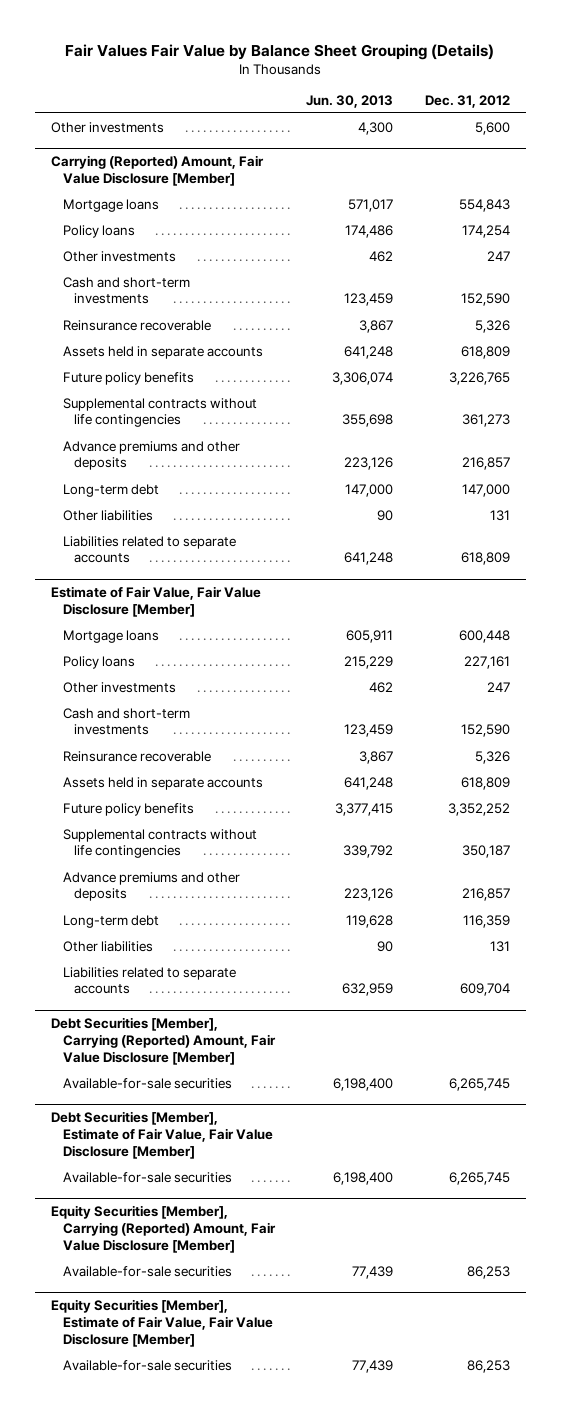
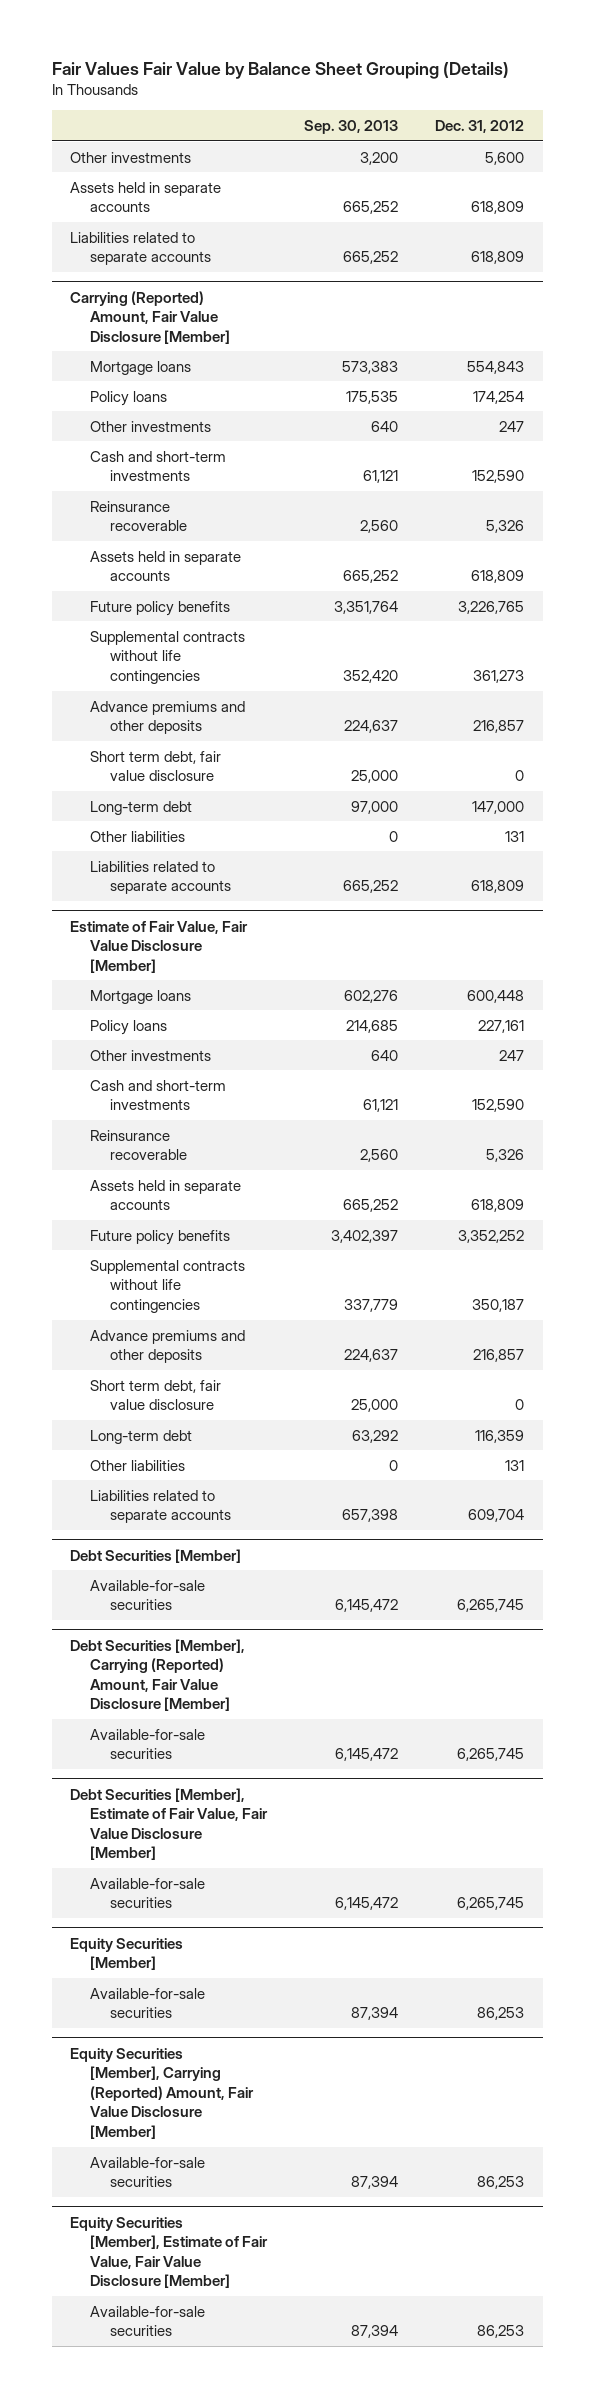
[306,94,394,108] Jun. 30, 2013 -> none
none -> [303,120,398,135] Sep. 30, 2013
none -> [70,181,222,213] Assets held in separate accounts
none -> [70,231,211,266] Liabilities related to separate accounts
none -> [89,750,221,782] Short term debt, fair value disclosure
none -> [89,1379,221,1411] Short term debt, fair value disclosure
none -> [70,1548,242,1563] Debt Securities [Member]
none -> [89,1579,205,1611] Available-for-sale securities
none -> [70,1937,184,1971] Equity Securities [Member]
none -> [89,1987,205,2019] Available-for-sale securities

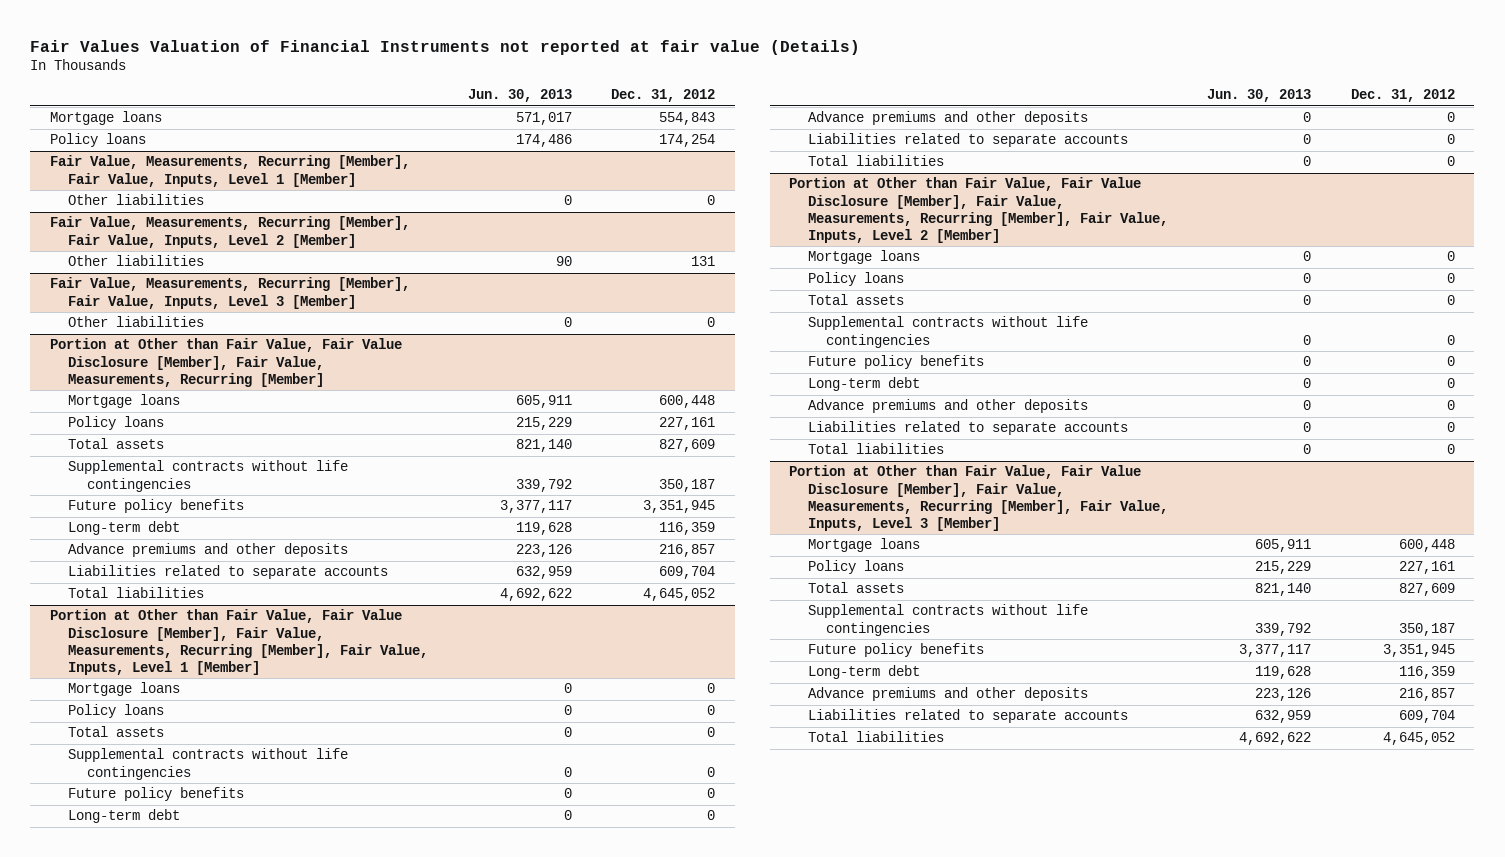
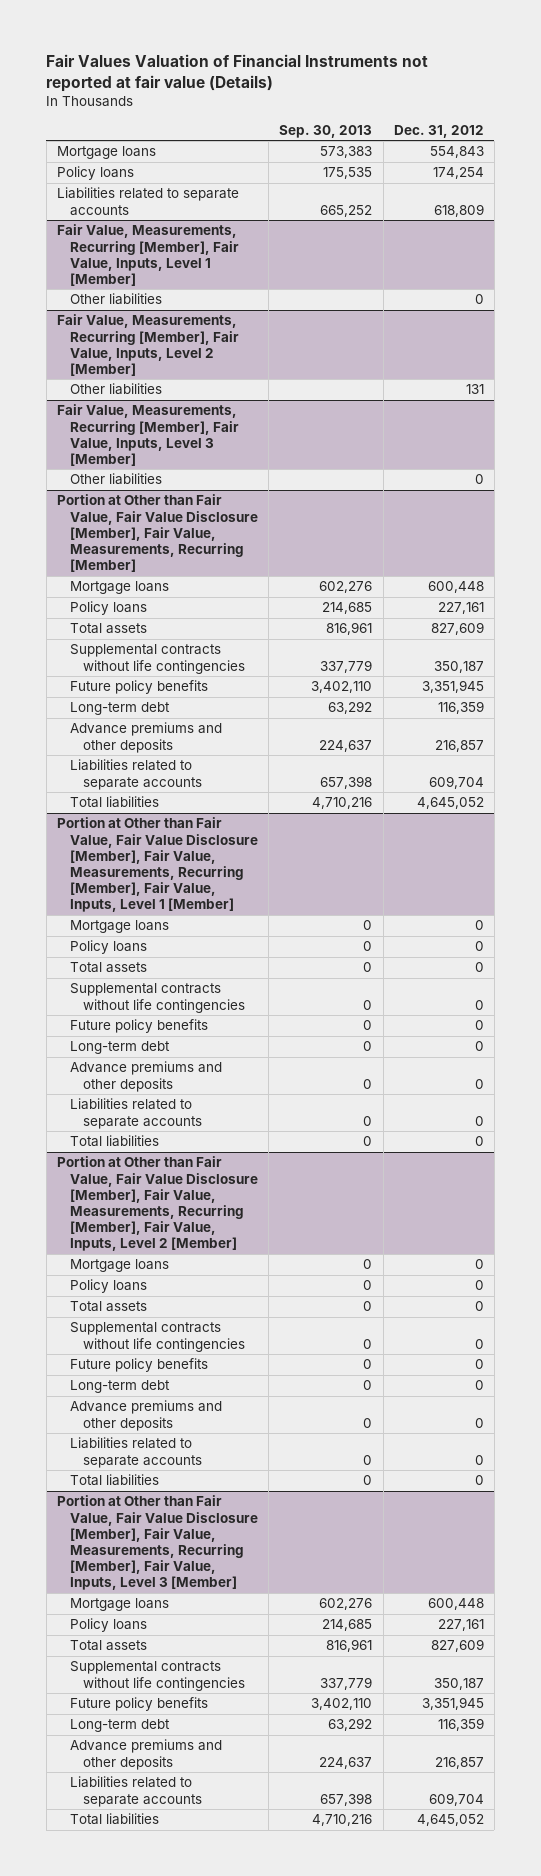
[467,89,572,103] Jun. 30, 2013 -> none
none -> [279,124,373,138] Sep. 30, 2013
none -> [56,187,239,216] Liabilities related to separate accounts

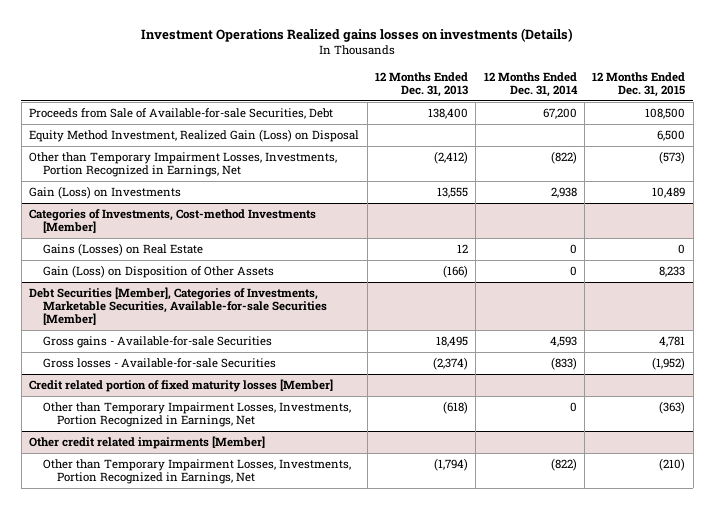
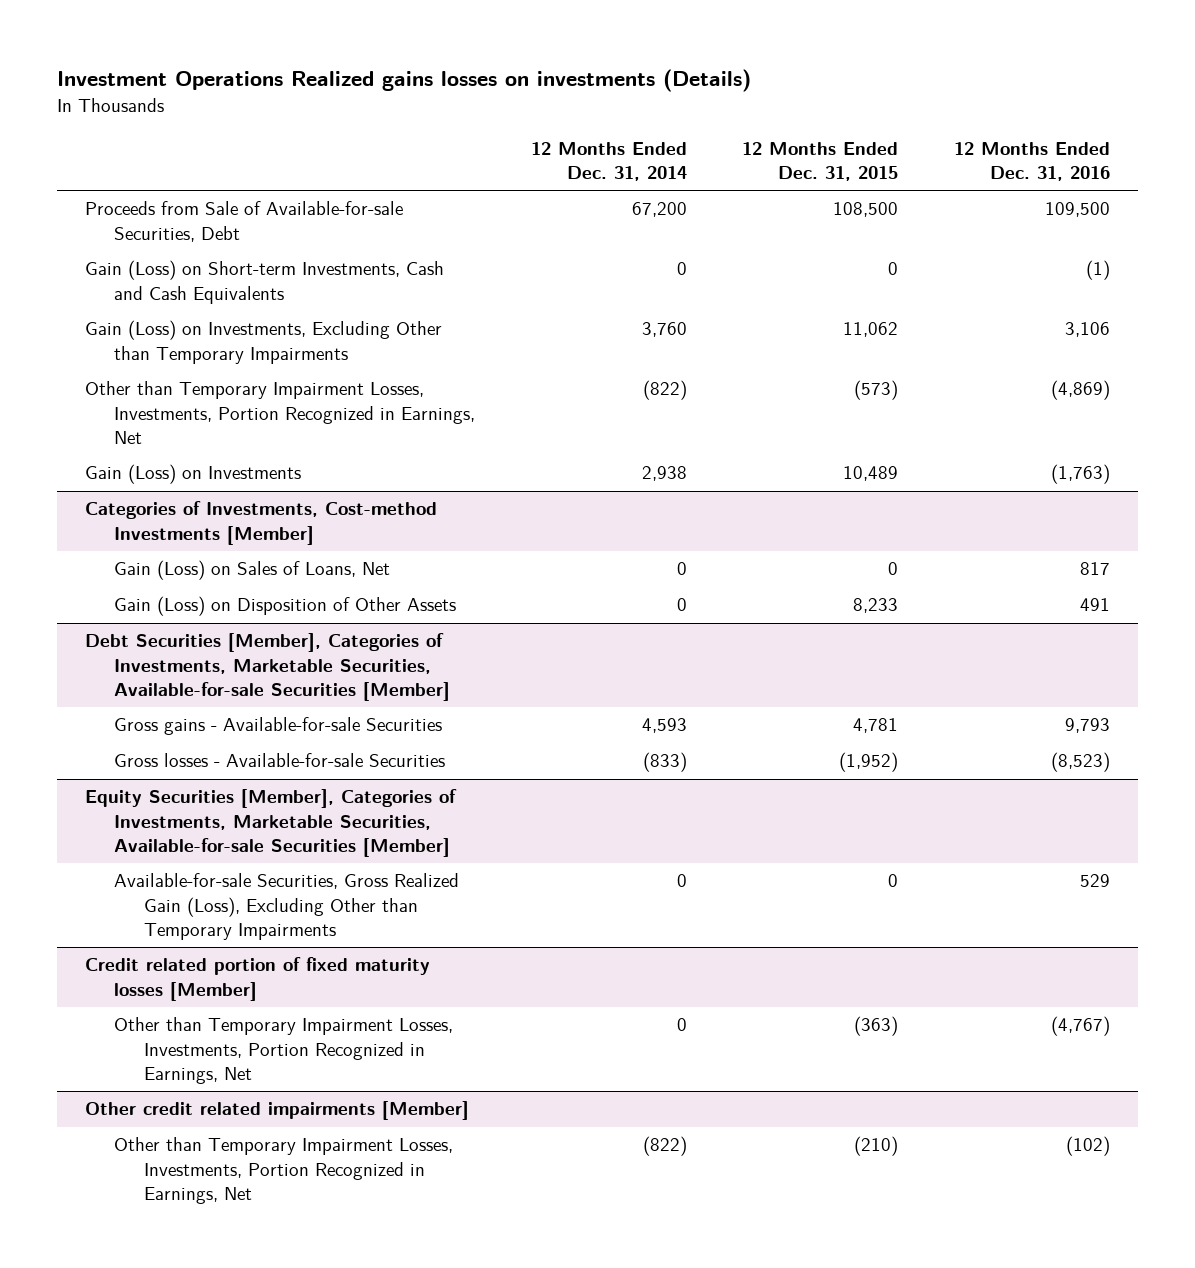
[374,71,468,98] 12 Months Ended Dec. 31, 2013 -> none
none -> [953,141,1110,182] 12 Months Ended Dec. 31, 2016
[29,128,360,142] Equity Method Investment, Realized Gain (Loss) on Disposal -> none
none -> [84,260,444,304] Gain (Loss) on Short-term Investments, Cash and Cash Equivalents
none -> [84,320,442,364] Gain (Loss) on Investments, Excluding Other than Temporary Impairments
[43,242,204,256] Gains (Losses) on Real Estate -> none
none -> [114,560,391,581] Gain (Loss) on Sales of Loans, Net
none -> [84,789,457,857] Equity Securities [Member], Categories of Investments, Marketable Securities, Available-for-sale Securities [Member]
none -> [114,873,460,940] Available-for-sale Securities, Gross Realized Gain (Loss), Excluding Other than Temporary Impairments

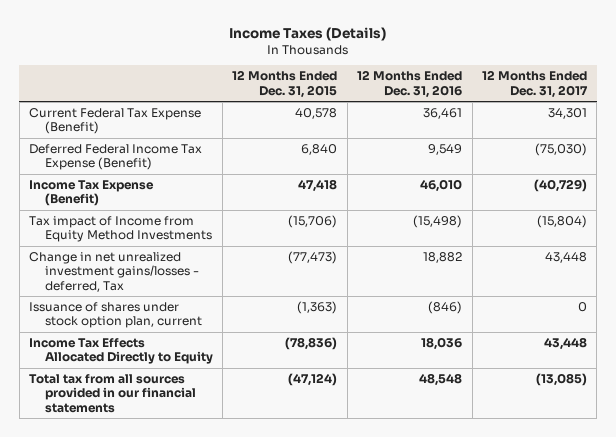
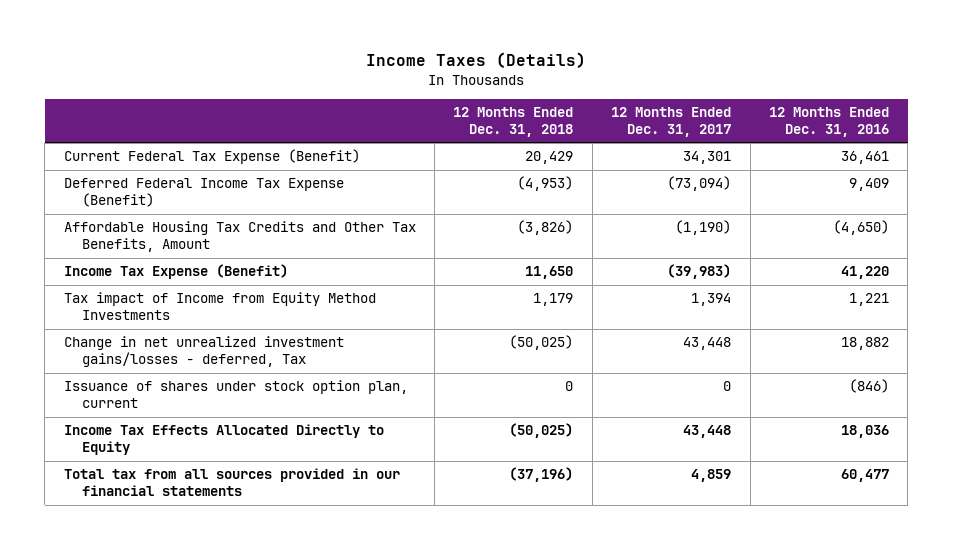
[232,70,338,98] 12 Months Ended Dec. 31, 2015 -> none
none -> [453,107,574,138] 12 Months Ended Dec. 31, 2018
[428,143,463,155] 9,549 -> [848,178,889,192] 9,409
[534,142,587,156] (75,030) -> [667,176,732,192] (73,094)
none -> [63,221,416,253] Affordable Housing Tax Credits and Other Tax Benefits, Amount
[420,178,463,192] 46,010 -> [840,266,889,280] 41,220
[533,178,587,192] (40,729) -> [667,264,732,280] (39,983)
[413,214,463,228] (15,498) -> [848,293,889,307] 1,221
[536,214,587,228] (15,804) -> [691,293,732,307] 1,394
[419,373,463,386] 48,548 -> [840,469,889,483] 60,477
[535,372,587,386] (13,085) -> [691,469,732,483] 4,859

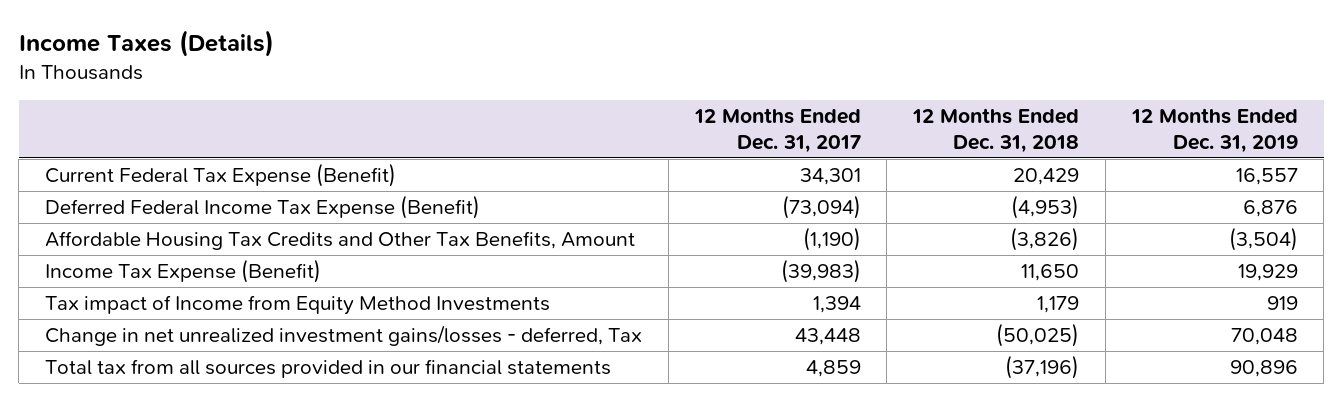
[768,107,889,138] 12 Months Ended Dec. 31, 2016 -> none
none -> [1130,108,1298,153] 12 Months Ended Dec. 31, 2019
[63,380,408,409] Issuance of shares under stock option plan, current -> none
[63,424,384,456] Income Tax Effects Allocated Directly to Equity -> none

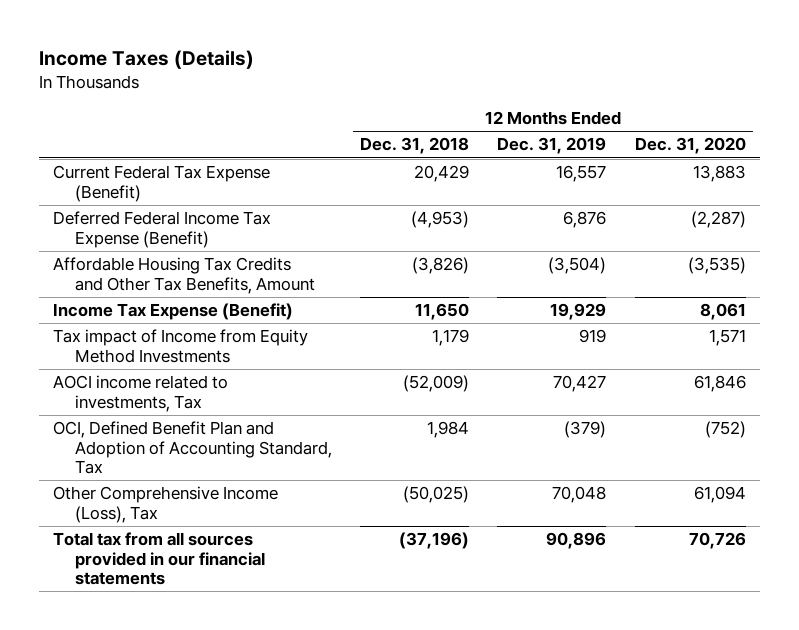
[693,108,861,153] 12 Months Ended Dec. 31, 2017 -> none
none -> [634,137,746,155] Dec. 31, 2020
none -> [52,375,228,412] AOCI income related to investments, Tax
none -> [52,421,332,475] OCI, Defined Benefit Plan and Adoption of Accounting Standard, Tax
[45,324,643,346] Change in net unrealized investment gains/losses - deferred, Tax -> [52,486,278,523] Other Comprehensive Income (Loss), Tax

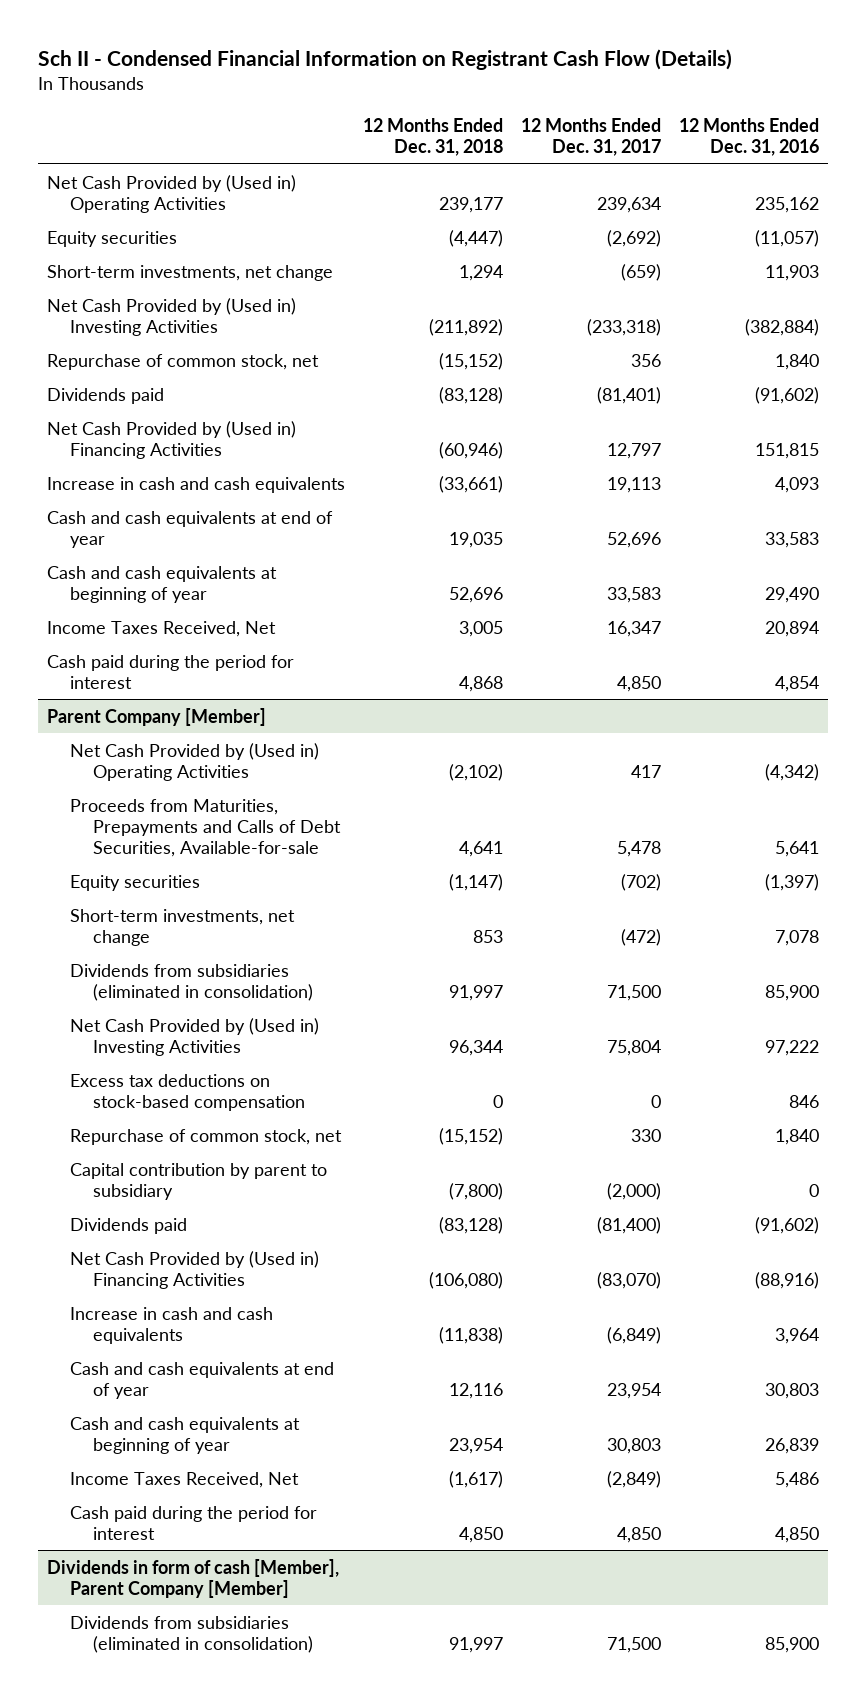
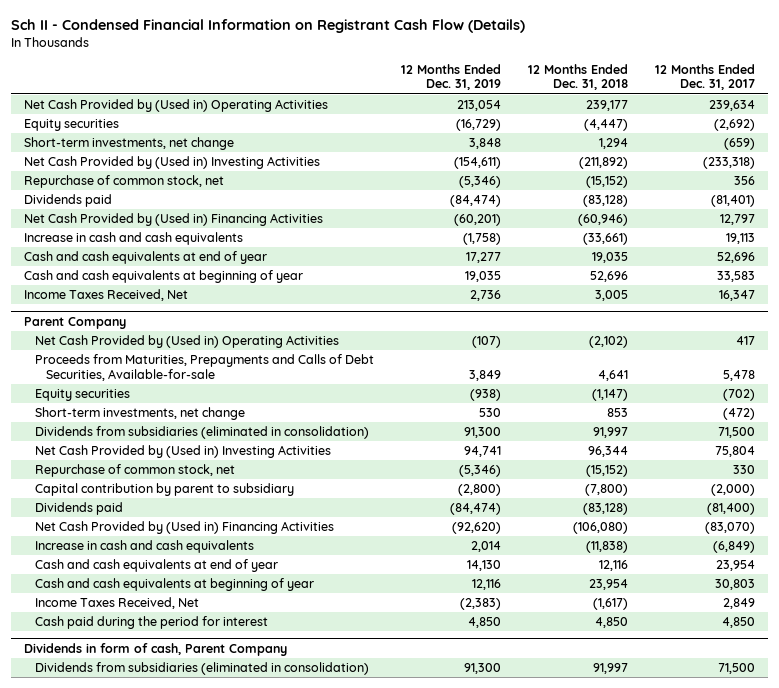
[679,118,820,157] 12 Months Ended Dec. 31, 2016 -> none
none -> [401,63,502,91] 12 Months Ended Dec. 31, 2019
[46,654,294,689] Cash paid during the period for interest -> none
[46,707,266,726] Parent Company [Member] -> [24,316,127,329] Parent Company
[69,1073,305,1111] Excess tax deductions on stock-based compensation -> none
[607,1470,662,1488] (2,849) -> [722,598,755,610] 2,849
[46,1558,339,1598] Dividends in form of cash [Member], Parent Company [Member] -> [24,642,288,656] Dividends in form of cash, Parent Company

